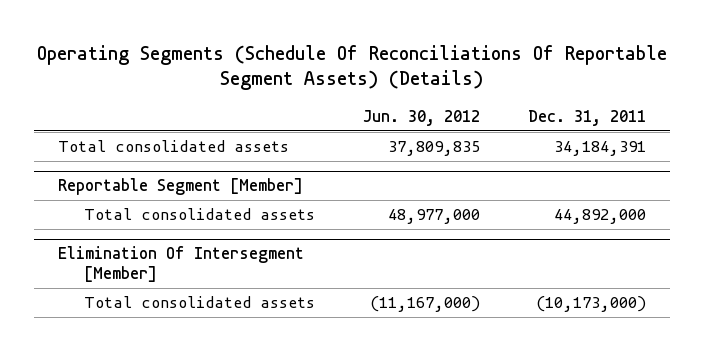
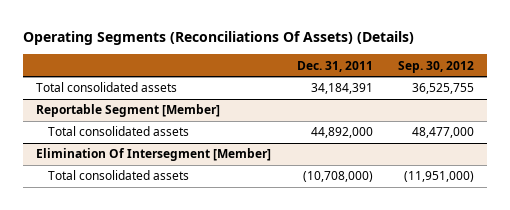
[37,44,668,91] Operating Segments (Schedule Of Reconciliations Of Reportable Segment Assets) (Details) -> [23,31,415,46] Operating Segments (Reconciliations Of Assets) (Details)
[363,109,481,126] Jun. 30, 2012 -> none
none -> [397,60,474,73] Sep. 30, 2012
[535,296,646,313] (10,173,000) -> [302,171,373,183] (10,708,000)

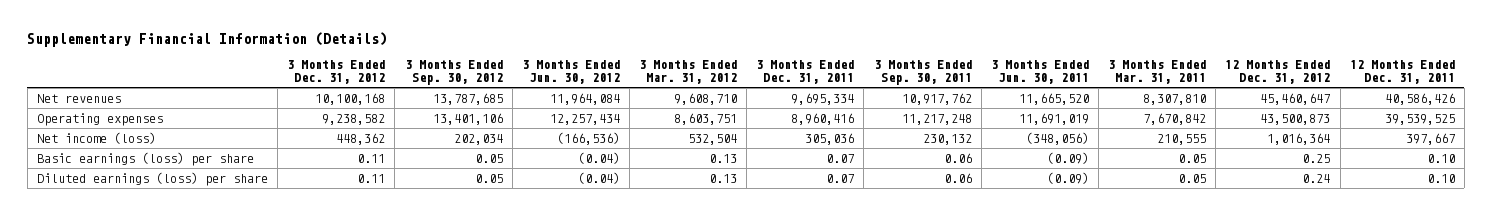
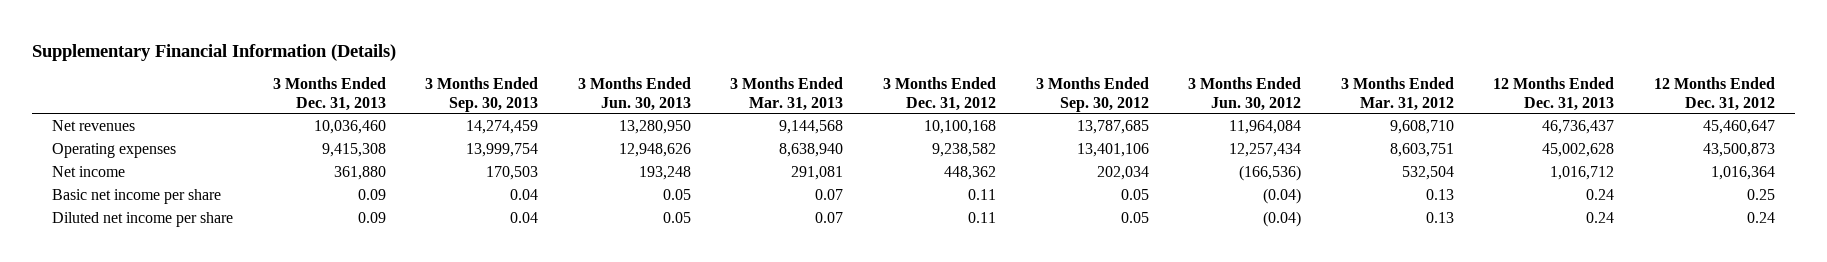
[756,60,855,85] 3 Months Ended Dec. 31, 2011 -> none
[873,60,972,86] 3 Months Ended Sep. 30, 2011 -> none
[990,60,1089,85] 3 Months Ended Jun. 30, 2011 -> none
[1108,60,1207,85] 3 Months Ended Mar. 31, 2011 -> none
[1349,60,1455,85] 12 Months Ended Dec. 31, 2011 -> none
none -> [272,77,386,111] 3 Months Ended Dec. 31, 2013
none -> [425,77,539,112] 3 Months Ended Sep. 30, 2013
none -> [577,77,691,111] 3 Months Ended Jun. 30, 2013
none -> [730,77,844,111] 3 Months Ended Mar. 31, 2013
none -> [1493,77,1615,111] 12 Months Ended Dec. 31, 2013
[37,131,157,144] Net income (loss) -> [51,166,125,178] Net income
[37,151,255,166] Basic earnings (loss) per share -> [51,189,221,205] Basic net income per share
[37,171,269,186] Diluted earnings (loss) per share -> [51,212,233,228] Diluted net income per share

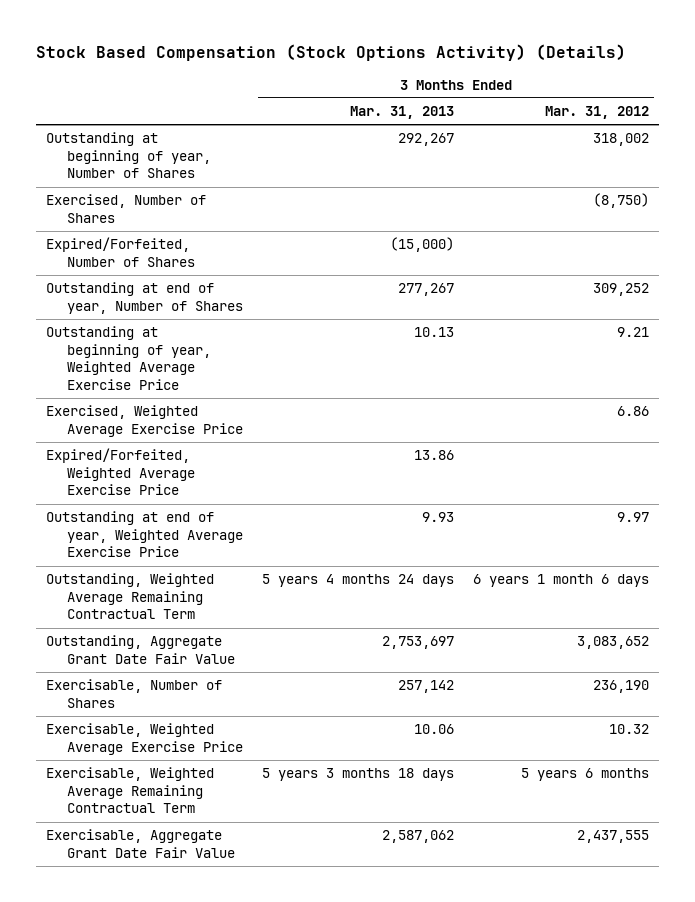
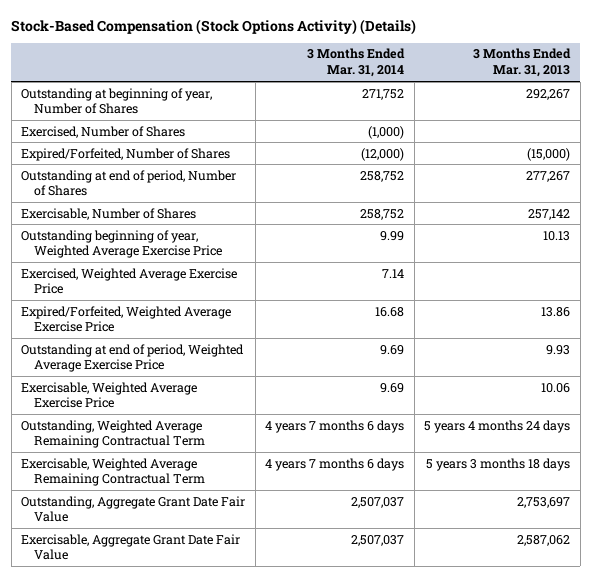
[36,43,627,61] Stock Based Compensation (Stock Options Activity) (Details) -> [11,18,417,35] Stock-Based Compensation (Stock Options Activity) (Details)
[545,106,650,120] Mar. 31, 2012 -> none
none -> [307,48,406,78] 3 Months Ended Mar. 31, 2014
[45,282,244,314] Outstanding at end of year, Number of Shares -> [21,169,237,197] Outstanding at end of period, Number of Shares
[45,679,222,708] Exercisable, Number of Shares -> [21,207,197,220] Exercisable, Number of Shares
[45,326,212,390] Outstanding at beginning of year, Weighted Average Exercise Price -> [21,229,223,259] Outstanding beginning of year, Weighted Average Exercise Price
[45,511,244,558] Outstanding at end of year, Weighted Average Exercise Price -> [21,343,245,373] Outstanding at end of period, Weighted Average Exercise Price
[45,573,214,620] Outstanding, Weighted Average Remaining Contractual Term -> [21,419,206,449] Outstanding, Weighted Average Remaining Contractual Term
[45,635,236,664] Outstanding, Aggregate Grant Date Fair Value -> [21,495,246,523] Outstanding, Aggregate Grant Date Fair Value

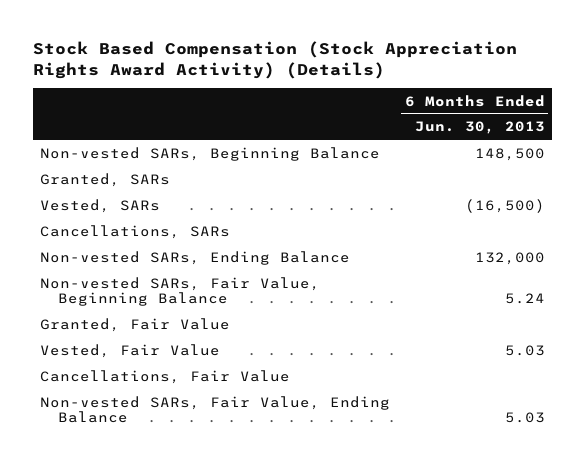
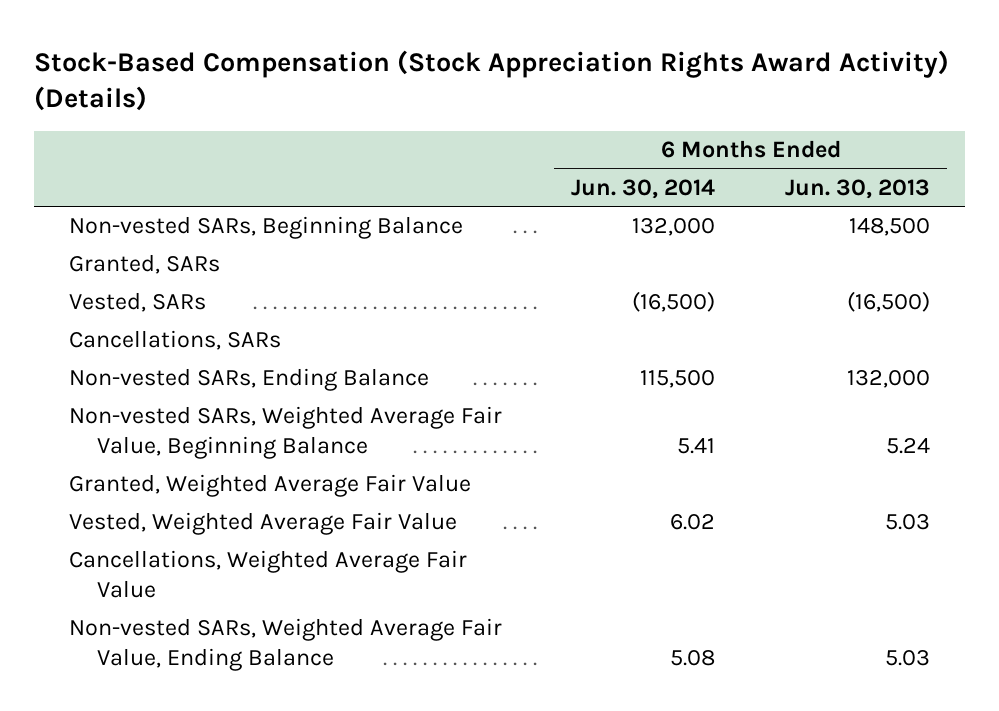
[32,40,517,79] Stock Based Compensation (Stock Appreciation Rights Award Activity) (Details) -> [33,49,949,112] Stock-Based Compensation (Stock Appreciation Rights Award Activity) (Details)
none -> [571,178,716,199] Jun. 30, 2014
[40,276,321,307] Non-vested SARs, Fair Value, Beginning Balance -> [68,406,502,460] Non-vested SARs, Weighted Average Fair Value, Beginning Balance
[40,317,231,332] Granted, Fair Value -> [68,474,471,498] Granted, Weighted Average Fair Value
[40,343,221,358] Vested, Fair Value -> [68,512,457,536] Vested, Weighted Average Fair Value
[40,369,291,384] Cancellations, Fair Value -> [68,550,467,599] Cancellations, Weighted Average Fair Value
[40,395,391,424] Non-vested SARs, Fair Value, Ending Balance -> [68,618,502,672] Non-vested SARs, Weighted Average Fair Value, Ending Balance

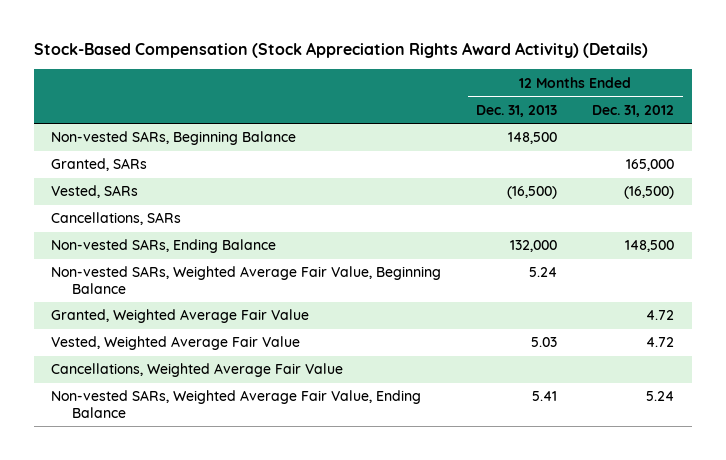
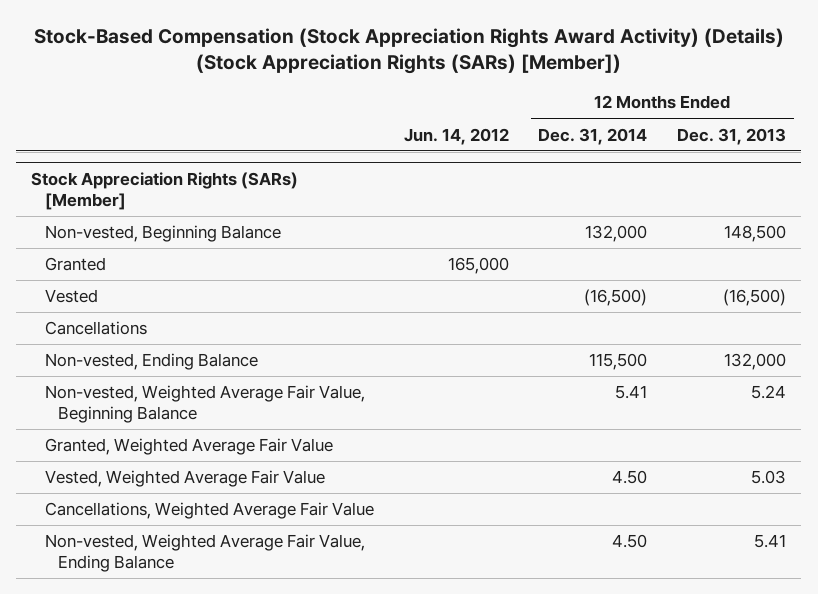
[33,42,648,59] Stock-Based Compensation (Stock Appreciation Rights Award Activity) (Details) -> [33,27,784,75] Stock-Based Compensation (Stock Appreciation Rights Award Activity) (Details) (Stock Appreciation Rights (SARs) [Member])
[592,104,675,117] Dec. 31, 2012 -> none
none -> [403,127,509,145] Jun. 14, 2012
none -> [538,127,648,145] Dec. 31, 2014
none -> [31,171,299,210] Stock Appreciation Rights (SARs) [Member]
[51,131,297,146] Non-vested SARs, Beginning Balance -> [44,225,281,243] Non-vested, Beginning Balance
[51,158,148,172] Granted, SARs -> [44,257,106,272] Granted
[51,185,139,199] Vested, SARs -> [44,289,98,304] Vested
[51,212,182,226] Cancellations, SARs -> [44,321,147,336] Cancellations
[51,239,277,254] Non-vested SARs, Ending Balance -> [44,353,258,371] Non-vested, Ending Balance
[51,266,442,294] Non-vested SARs, Weighted Average Fair Value, Beginning Balance -> [44,385,365,424] Non-vested, Weighted Average Fair Value, Beginning Balance
[51,390,422,418] Non-vested SARs, Weighted Average Fair Value, Ending Balance -> [44,534,365,573] Non-vested, Weighted Average Fair Value, Ending Balance

